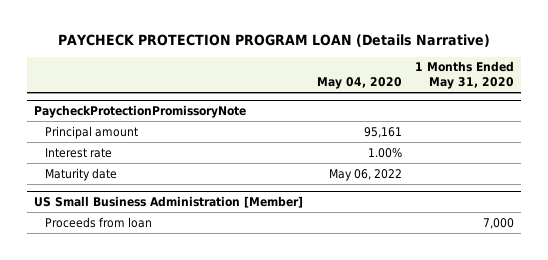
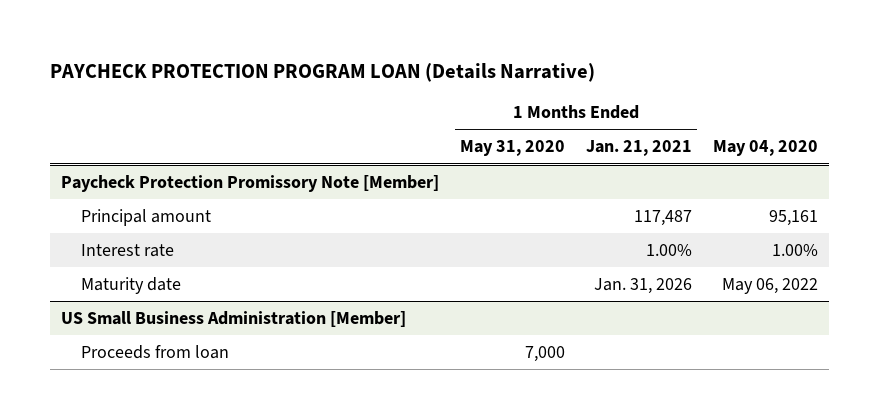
none -> [586,140,693,157] Jan. 21, 2021
[33,105,246,119] PaycheckProtectionPromissoryNote -> [60,174,439,192] Paycheck Protection Promissory Note [Member]

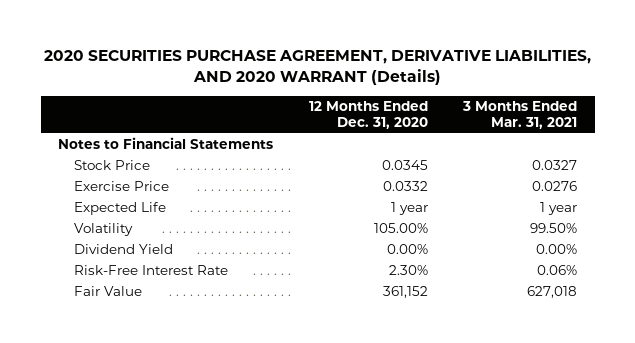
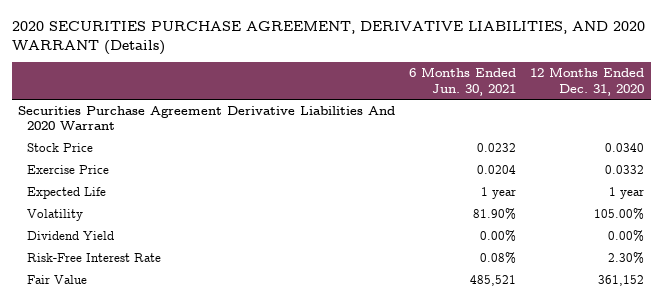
[462,101,578,129] 3 Months Ended Mar. 31, 2021 -> none
none -> [409,67,517,96] 6 Months Ended Jun. 30, 2021
[58,137,274,150] Notes to Financial Statements -> none
none -> [18,106,396,131] Securities Purchase Agreement Derivative Liabilities And 2020 Warrant
[381,160,428,171] 0.0345 -> [605,143,645,153] 0.0340

